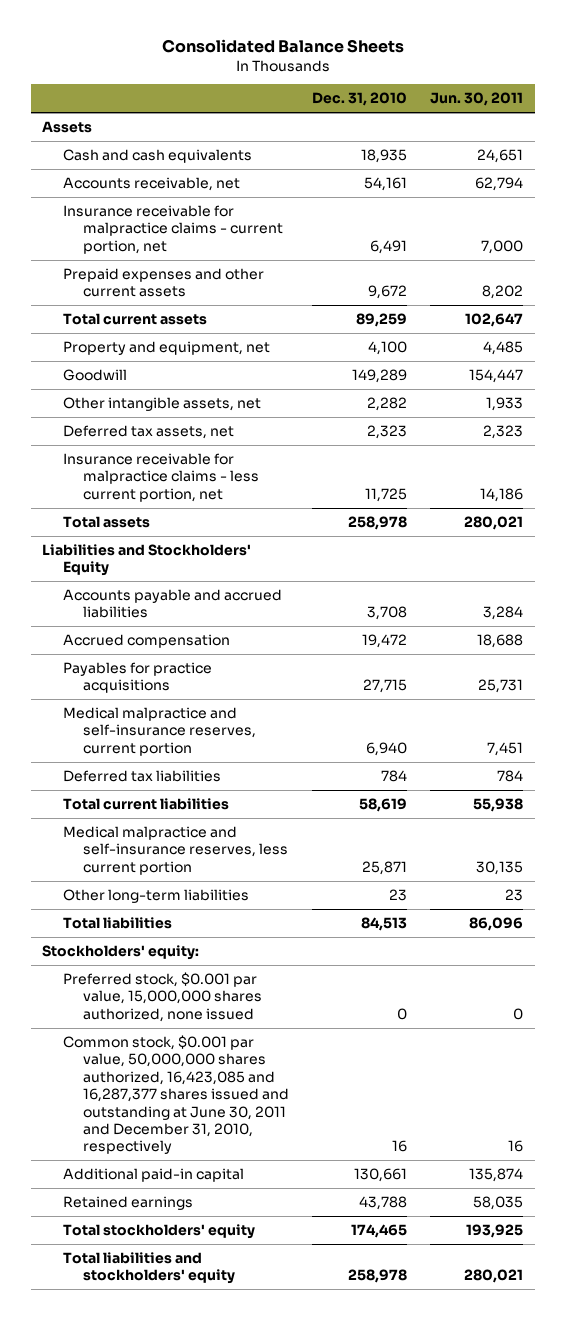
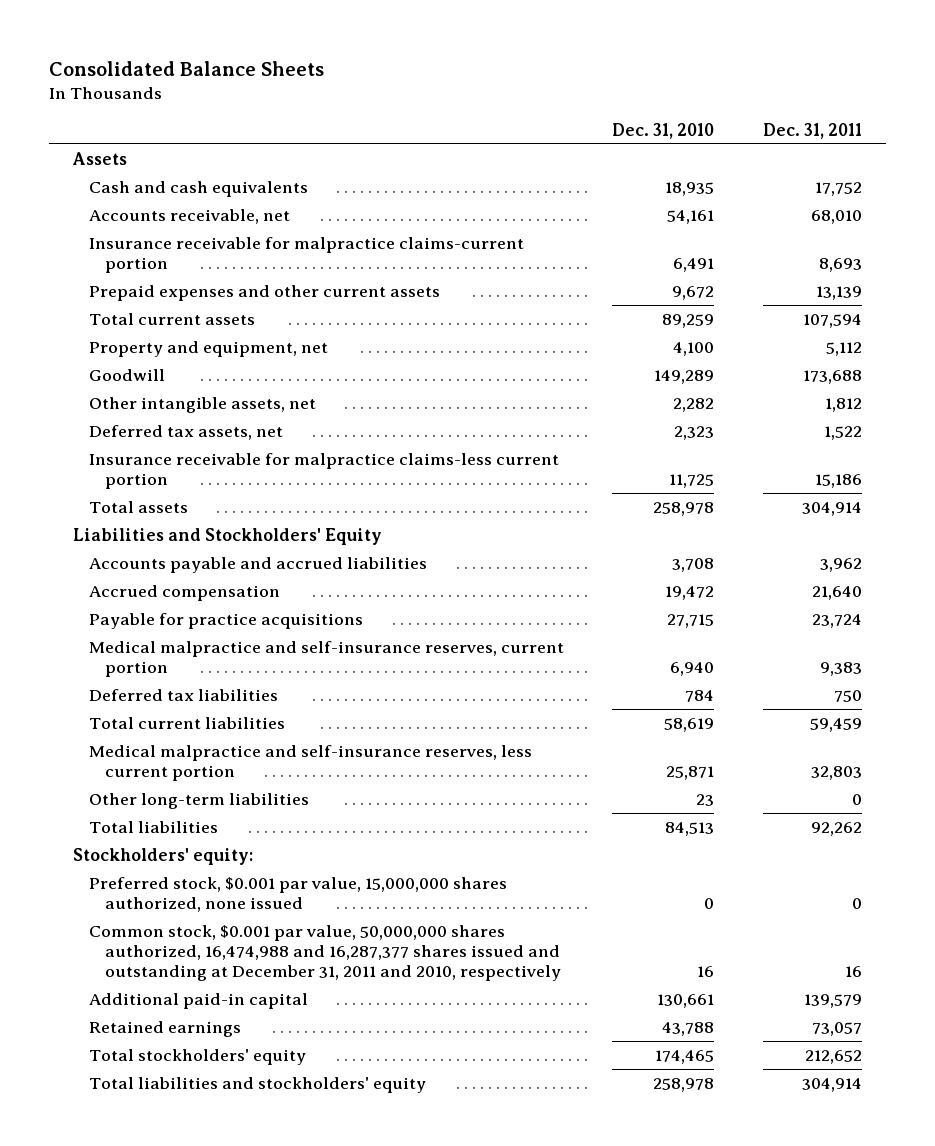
[430,92,524,107] Jun. 30, 2011 -> none
none -> [762,123,862,140] Dec. 31, 2011
[62,205,284,254] Insurance receivable for malpractice claims - current portion, net -> [88,236,524,273] Insurance receivable for malpractice claims-current portion
[62,453,260,502] Insurance receivable for malpractice claims - less current portion, net -> [88,452,559,489] Insurance receivable for malpractice claims-less current portion
[62,662,212,694] Payables for practice acquisitions -> [88,612,363,629] Payable for practice acquisitions
[62,1035,290,1155] Common stock, $0.001 par value, 50,000,000 shares authorized, 16,423,085 and 16,287,377 shares issued and outstanding at June 30, 2011 and December 31, 2010, respectively -> [88,924,562,981] Common stock, $0.001 par value, 50,000,000 shares authorized, 16,474,988 and 16,287,377 shares issued and outstanding at December 31, 2011 and 2010, respectively

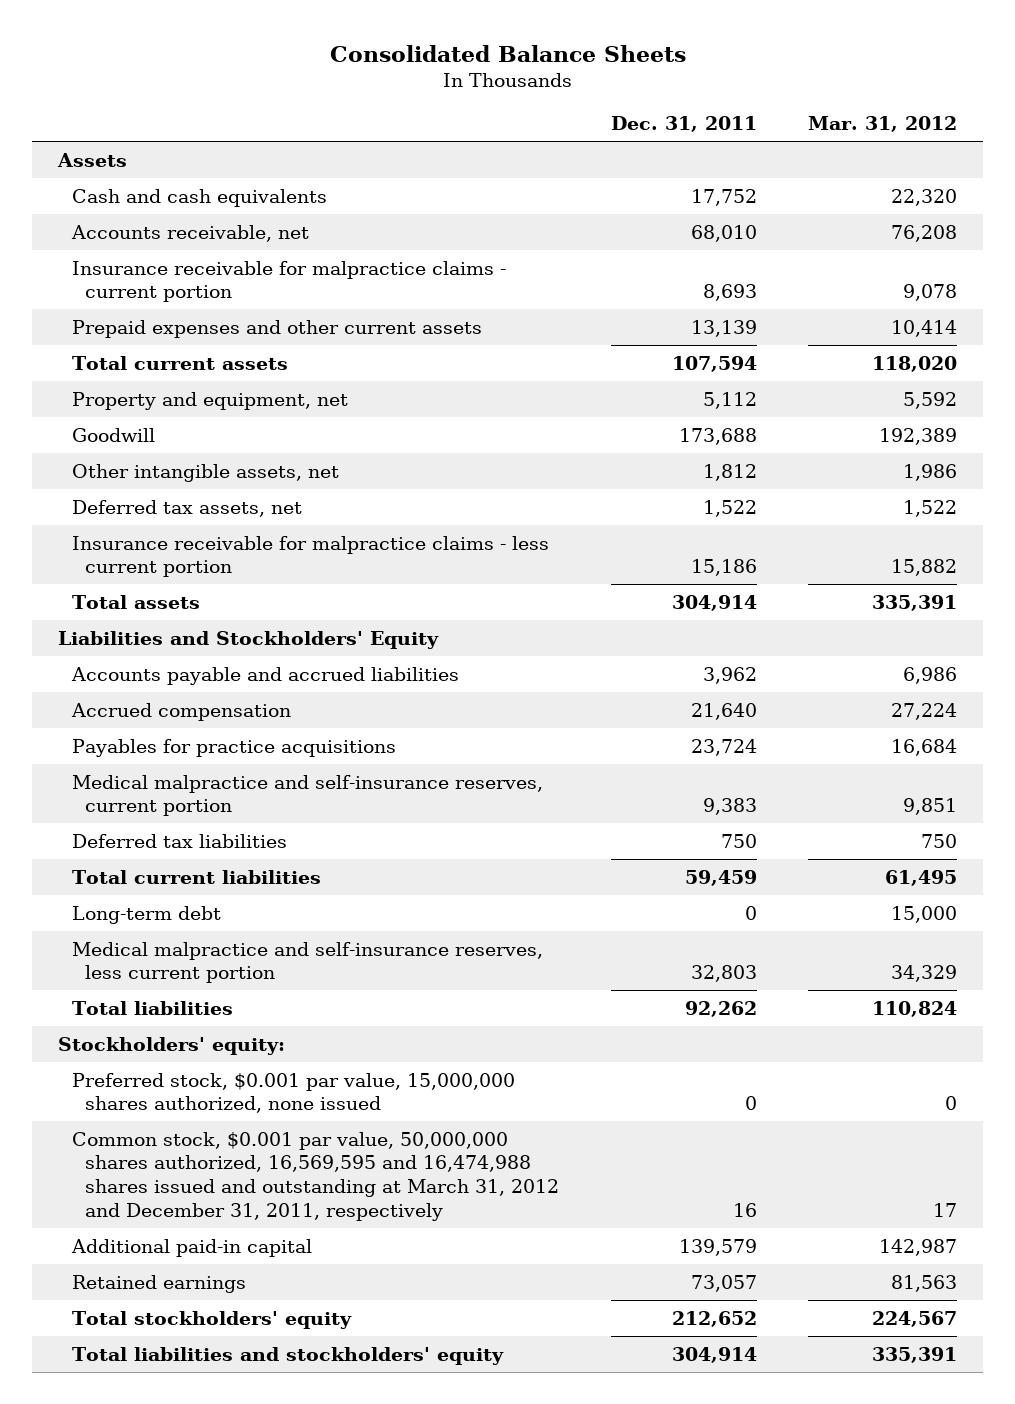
[612,123,715,140] Dec. 31, 2010 -> none
none -> [808,116,958,133] Mar. 31, 2012
[88,236,524,273] Insurance receivable for malpractice claims-current portion -> [71,260,506,303] Insurance receivable for malpractice claims - current portion
[88,452,559,489] Insurance receivable for malpractice claims-less current portion -> [71,535,549,578] Insurance receivable for malpractice claims - less current portion
[88,612,363,629] Payable for practice acquisitions -> [71,738,396,757] Payables for practice acquisitions
none -> [71,905,221,924] Long-term debt
[88,792,309,809] Other long-term liabilities -> none
[88,924,562,981] Common stock, $0.001 par value, 50,000,000 shares authorized, 16,474,988 and 16,287,377 shares issued and outstanding at December 31, 2011 and 2010, respectively -> [71,1131,560,1221] Common stock, $0.001 par value, 50,000,000 shares authorized, 16,569,595 and 16,474,988 shares issued and outstanding at March 31, 2012 and December 31, 2011, respectively

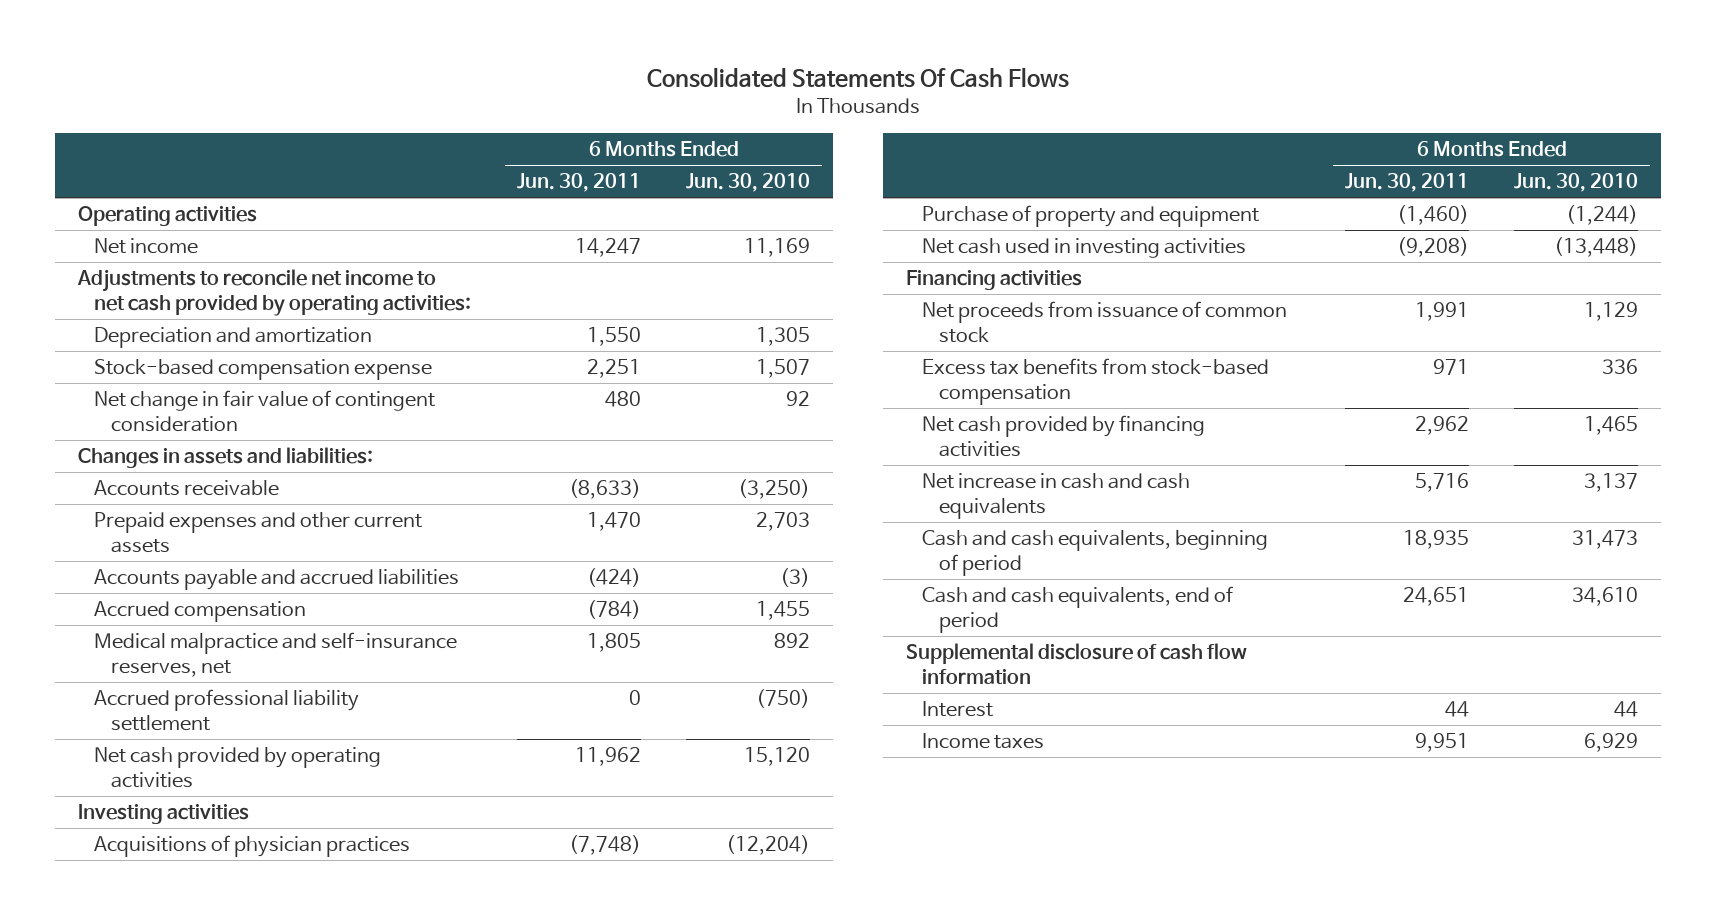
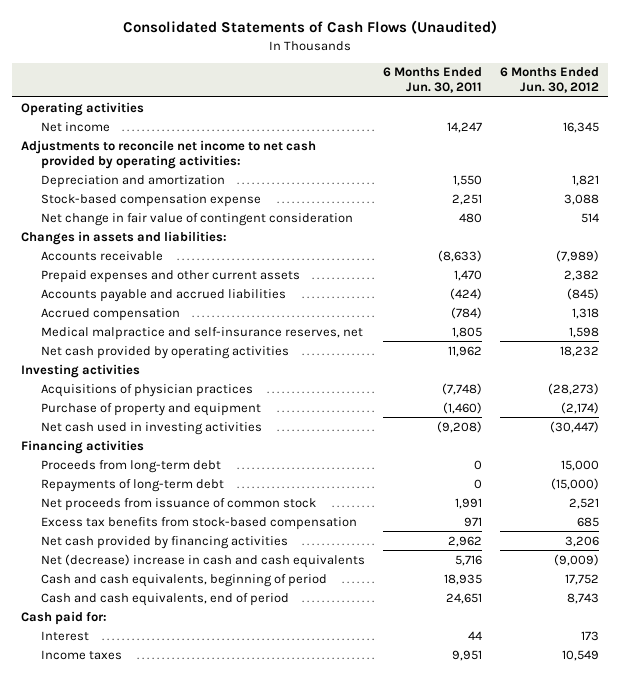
[647,66,1070,88] Consolidated Statements Of Cash Flows -> [123,20,498,35] Consolidated Statements of Cash Flows (Unaudited)
[686,173,811,193] Jun. 30, 2010 -> none
none -> [500,67,600,94] 6 Months Ended Jun. 30, 2012
[94,689,360,731] Accrued professional liability settlement -> none
none -> [40,459,221,473] Proceeds from long-term debt
none -> [40,478,224,492] Repayments of long-term debt
[922,473,1191,519] Net increase in cash and cash equivalents -> [40,553,365,568] Net (decrease) increase in cash and cash equivalents
[905,643,1247,684] Supplemental disclosure of cash flow information -> none
none -> [21,610,108,625] Cash paid for:

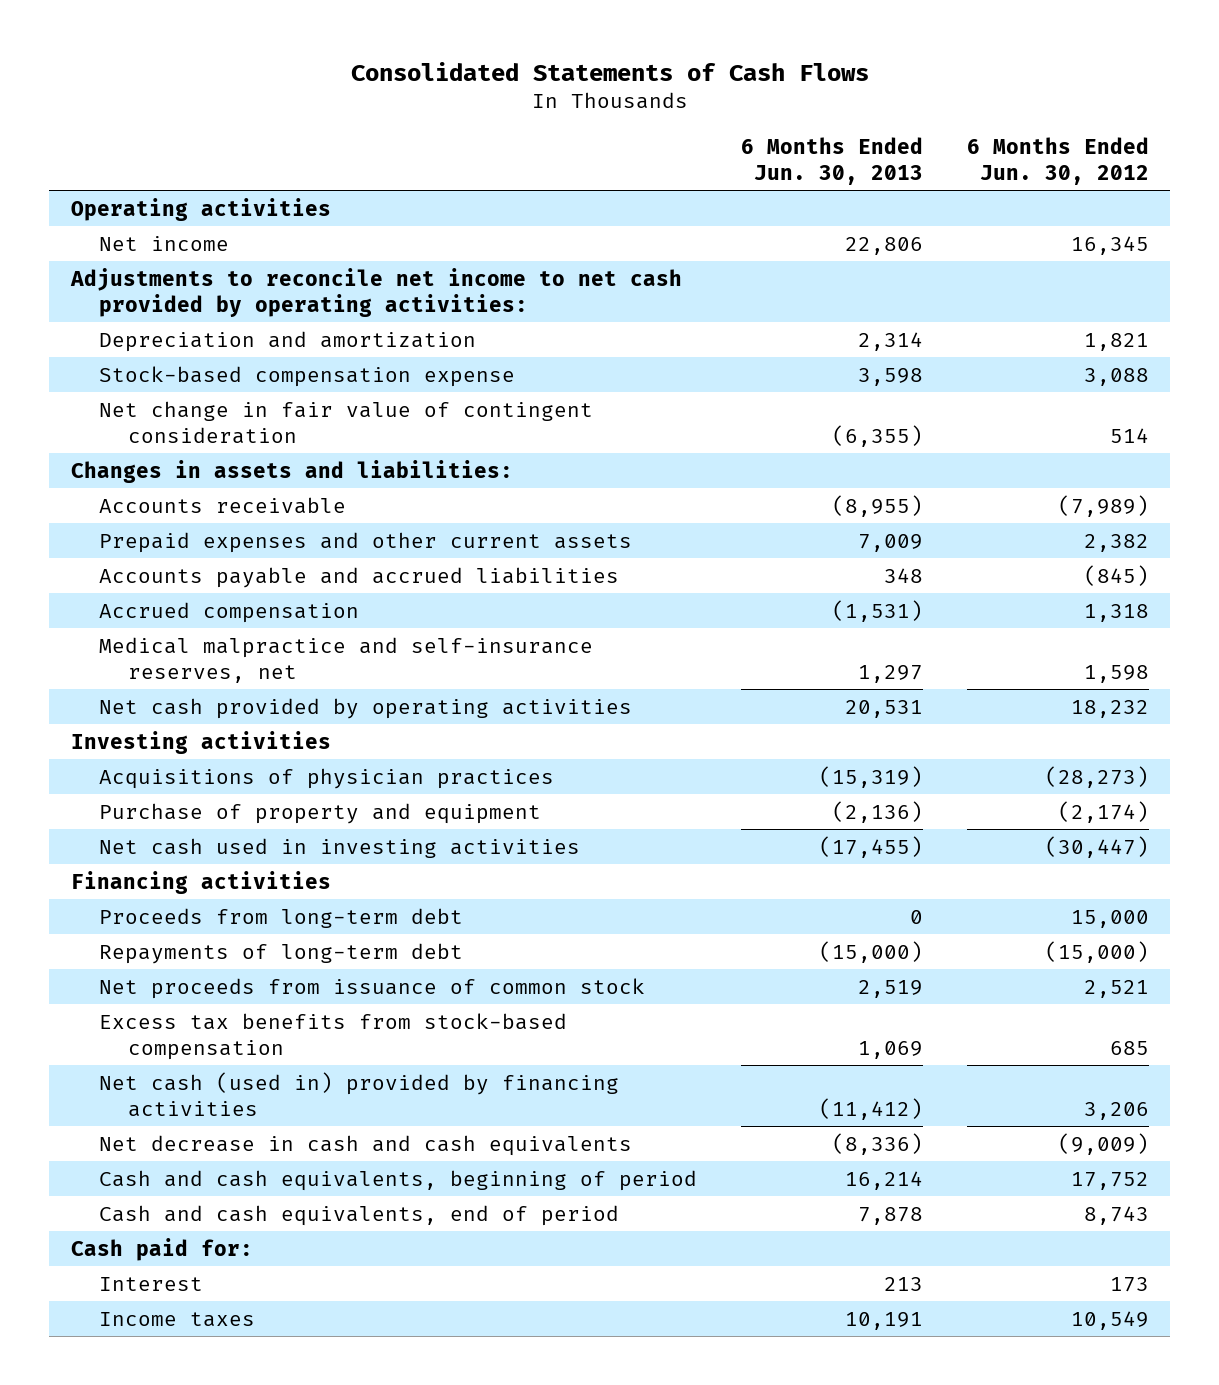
[123,20,498,35] Consolidated Statements of Cash Flows (Unaudited) -> [350,61,869,81] Consolidated Statements of Cash Flows
[382,67,482,94] 6 Months Ended Jun. 30, 2011 -> none
none -> [740,136,923,185] 6 Months Ended Jun. 30, 2013
[40,535,288,549] Net cash provided by financing activities -> [99,1071,620,1117] Net cash (used in) provided by financing activities
[40,553,365,568] Net (decrease) increase in cash and cash equivalents -> [99,1134,633,1156] Net decrease in cash and cash equivalents

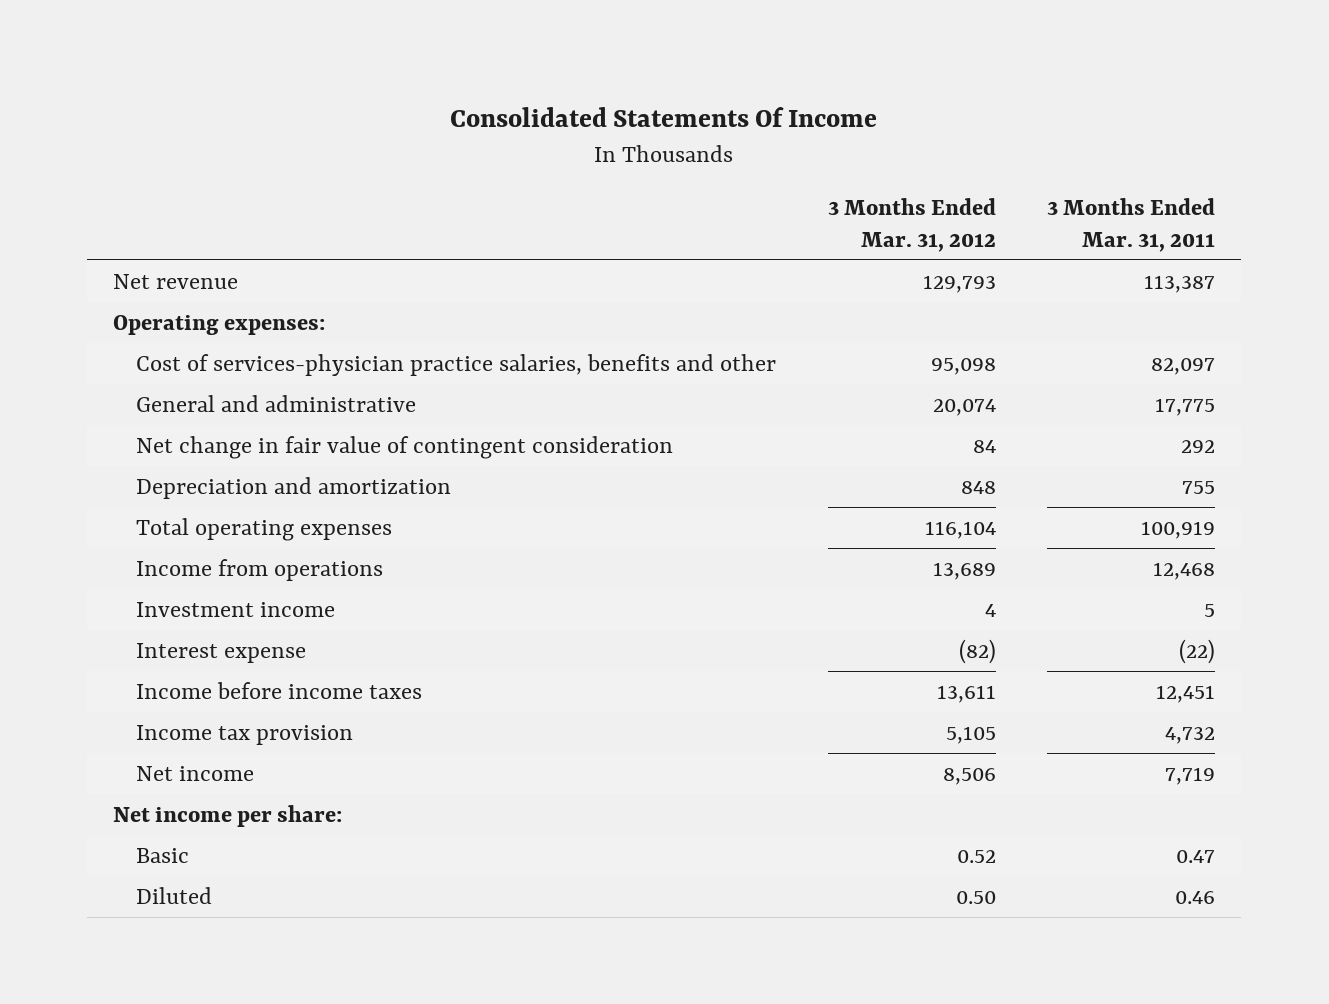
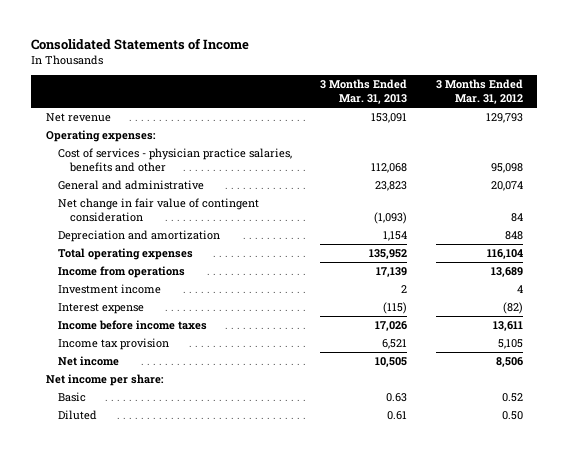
[450,107,878,128] Consolidated Statements Of Income -> [31,37,250,50] Consolidated Statements of Income
[1047,197,1216,252] 3 Months Ended Mar. 31, 2011 -> none
none -> [320,78,408,104] 3 Months Ended Mar. 31, 2013
[136,353,777,376] Cost of services-physician practice salaries, benefits and other -> [57,148,292,173] Cost of services - physician practice salaries, benefits and other

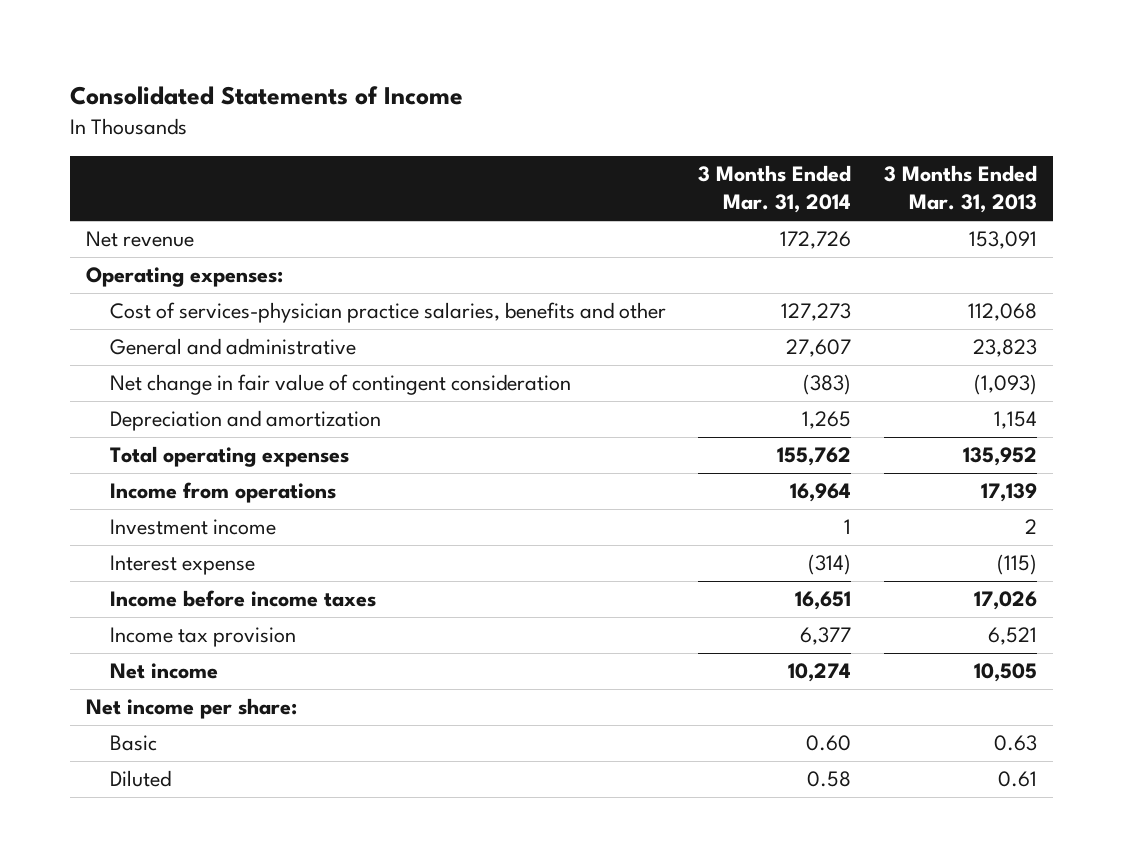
[435,78,523,104] 3 Months Ended Mar. 31, 2012 -> none
none -> [698,165,852,214] 3 Months Ended Mar. 31, 2014
[57,148,292,173] Cost of services - physician practice salaries, benefits and other -> [109,302,666,324] Cost of services-physician practice salaries, benefits and other

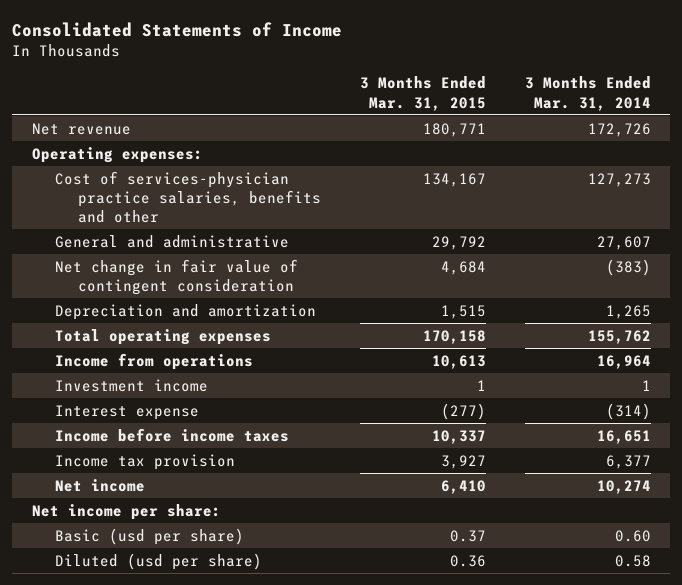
[883,165,1037,214] 3 Months Ended Mar. 31, 2013 -> none
none -> [359,76,486,111] 3 Months Ended Mar. 31, 2015
[109,735,157,752] Basic -> [55,527,245,545] Basic (usd per share)
[109,770,171,788] Diluted -> [55,552,263,570] Diluted (usd per share)

